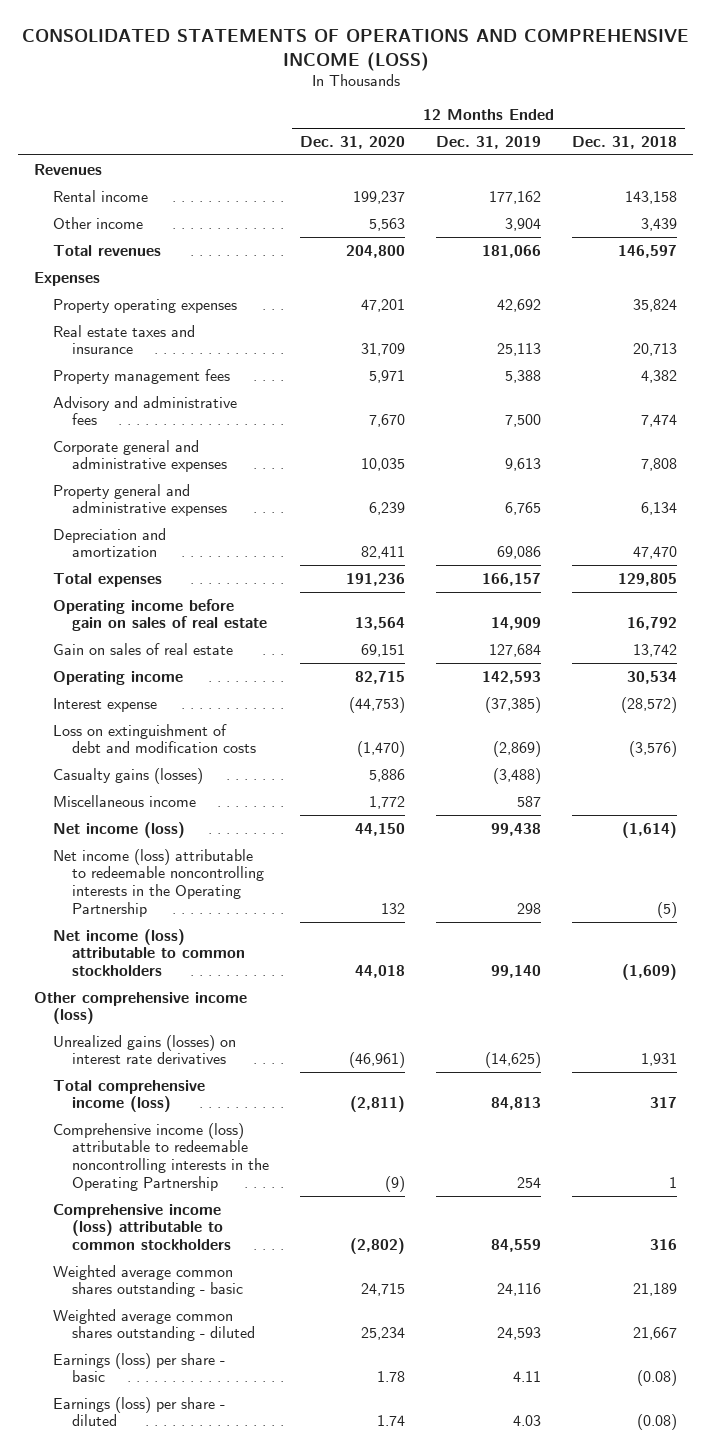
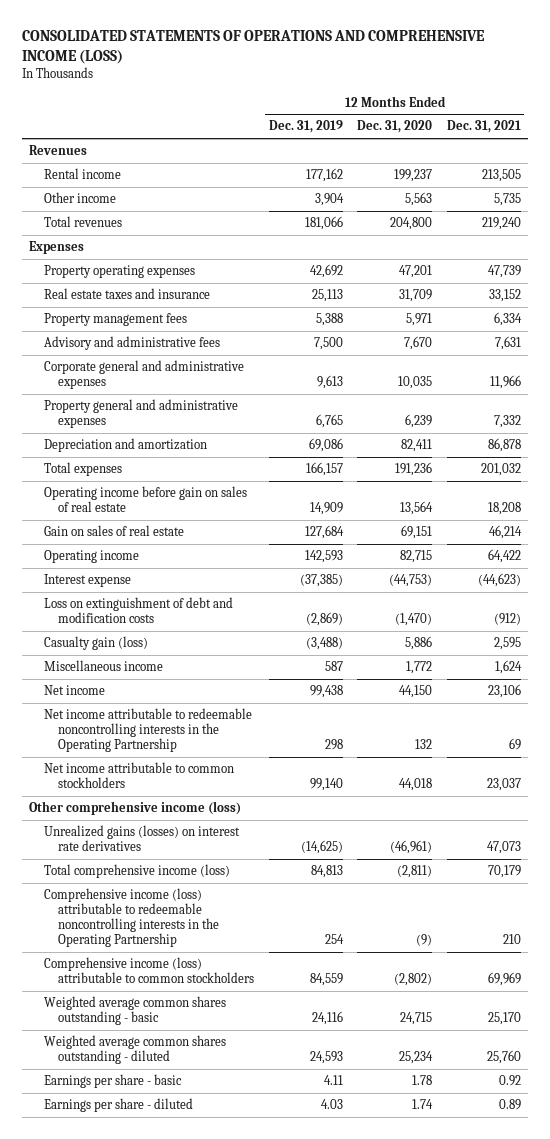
[572,135,678,149] Dec. 31, 2018 -> none
none -> [446,120,521,134] Dec. 31, 2021
[52,767,203,784] Casualty gains (losses) -> [43,636,148,651] Casualty gain (loss)
[52,821,185,838] Net income (loss) -> [43,685,105,696] Net income
[52,848,264,917] Net income (loss) attributable to redeemable noncontrolling interests in the Operating Partnership -> [43,708,252,753] Net income attributable to redeemable noncontrolling interests in the Operating Partnership
[52,928,245,977] Net income (loss) attributable to common stockholders -> [43,762,234,789] Net income attributable to common stockholders
[52,1352,225,1383] Earnings (loss) per share - basic -> [43,1074,182,1089] Earnings per share - basic
[52,1396,225,1427] Earnings (loss) per share - diluted -> [43,1098,193,1113] Earnings per share - diluted

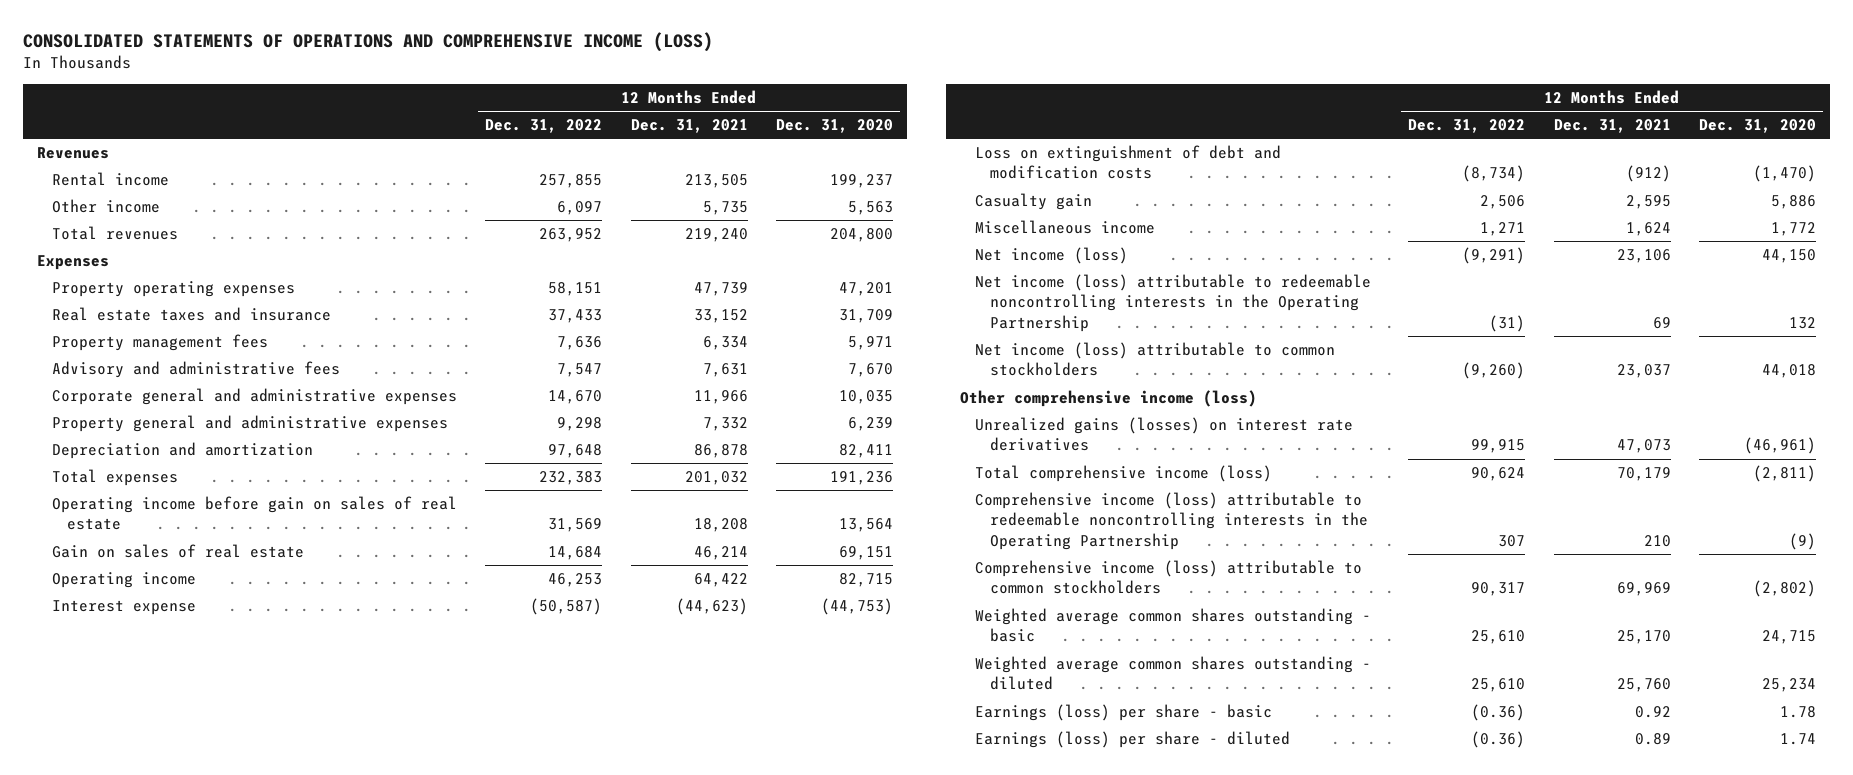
[268,120,343,134] Dec. 31, 2019 -> none
none -> [485,119,603,134] Dec. 31, 2022
[43,636,148,651] Casualty gain (loss) -> [975,193,1093,211] Casualty gain
[43,685,105,696] Net income -> [975,247,1129,265] Net income (loss)
[43,708,252,753] Net income attributable to redeemable noncontrolling interests in the Operating Partnership -> [975,274,1372,332] Net income (loss) attributable to redeemable noncontrolling interests in the Operating Partnership
[43,762,234,789] Net income attributable to common stockholders -> [975,342,1336,377] Net income (loss) attributable to common stockholders
[43,1074,182,1089] Earnings per share - basic -> [975,704,1273,722] Earnings (loss) per share - basic
[43,1098,193,1113] Earnings per share - diluted -> [975,731,1291,749] Earnings (loss) per share - diluted

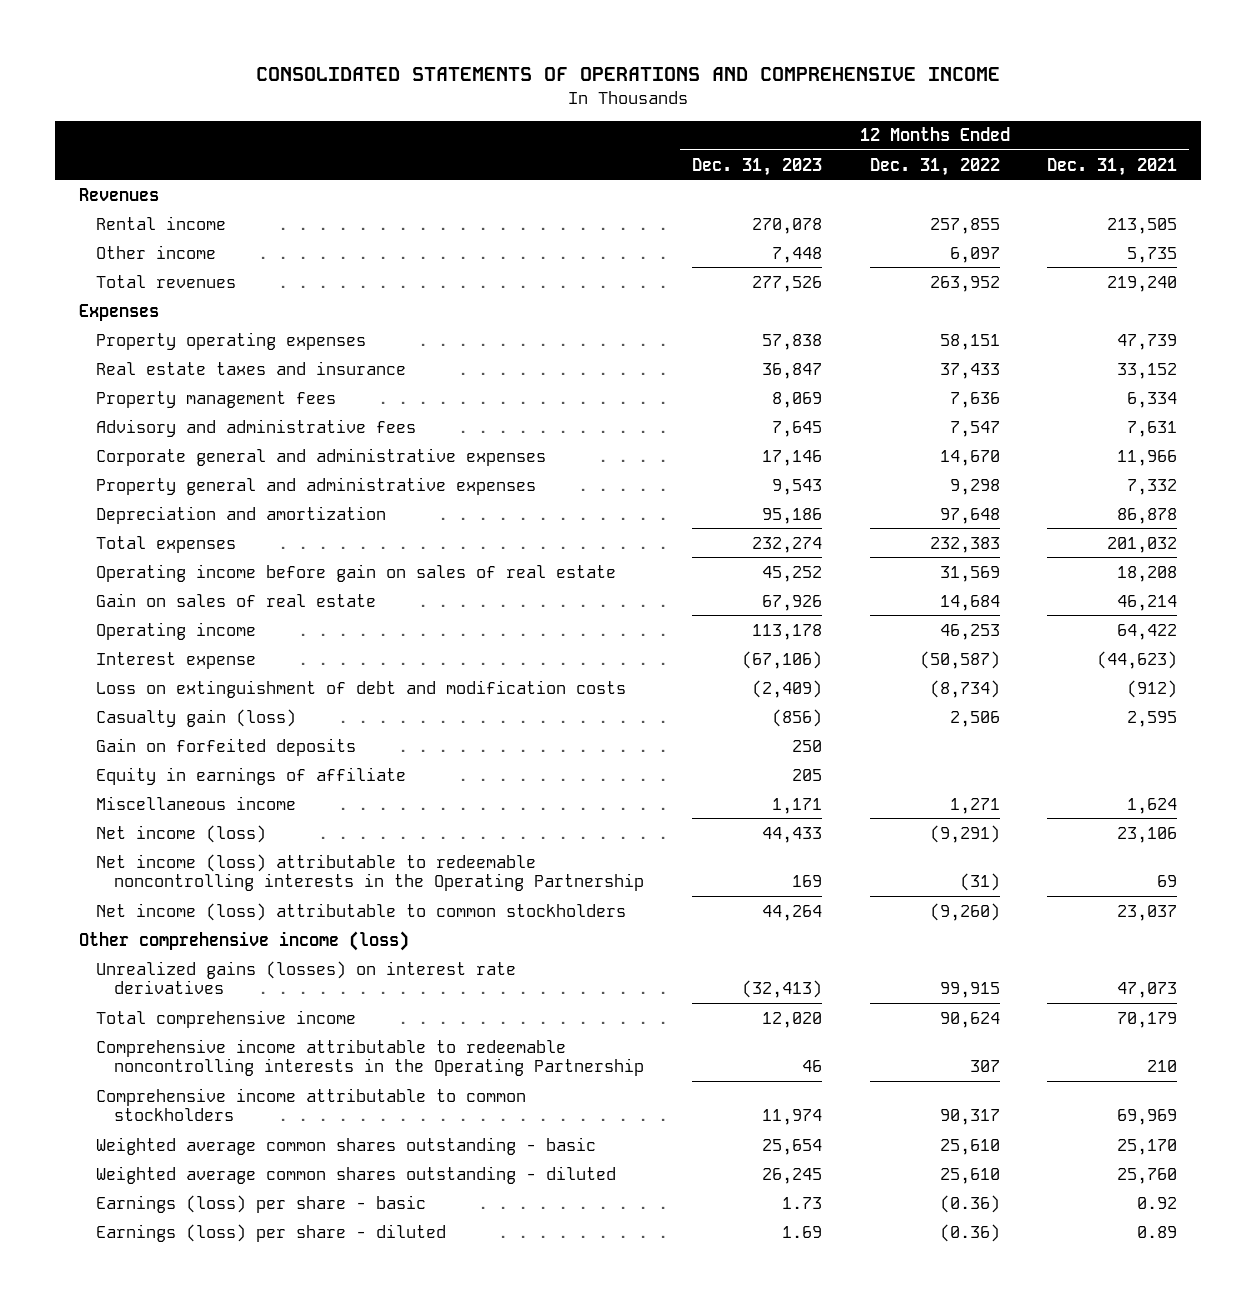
[22,32,713,53] CONSOLIDATED STATEMENTS OF OPERATIONS AND COMPREHENSIVE INCOME (LOSS) -> [256,66,1001,81] CONSOLIDATED STATEMENTS OF OPERATIONS AND COMPREHENSIVE INCOME
[775,119,893,134] Dec. 31, 2020 -> none
none -> [692,157,823,176] Dec. 31, 2023
[975,193,1093,211] Casualty gain -> [96,708,297,727] Casualty gain (loss)
none -> [96,737,357,756] Gain on forfeited deposits
none -> [96,766,407,785] Equity in earnings of affiliate
[975,465,1273,483] Total comprehensive income (loss) -> [96,1009,357,1028] Total comprehensive income
[975,492,1369,550] Comprehensive income (loss) attributable to redeemable noncontrolling interests in the Operating Partnership -> [96,1038,645,1077] Comprehensive income attributable to redeemable noncontrolling interests in the Operating Partnership
[975,560,1363,595] Comprehensive income (loss) attributable to common stockholders -> [96,1087,527,1122] Comprehensive income attributable to common stockholders

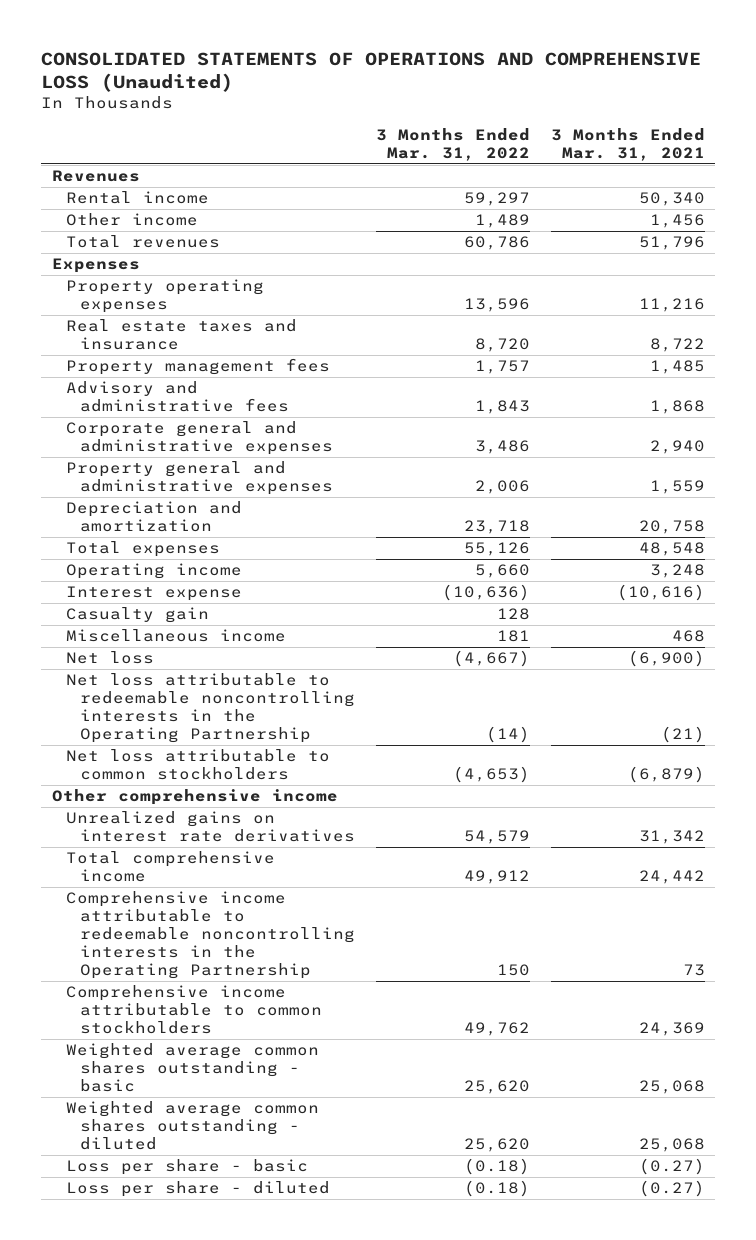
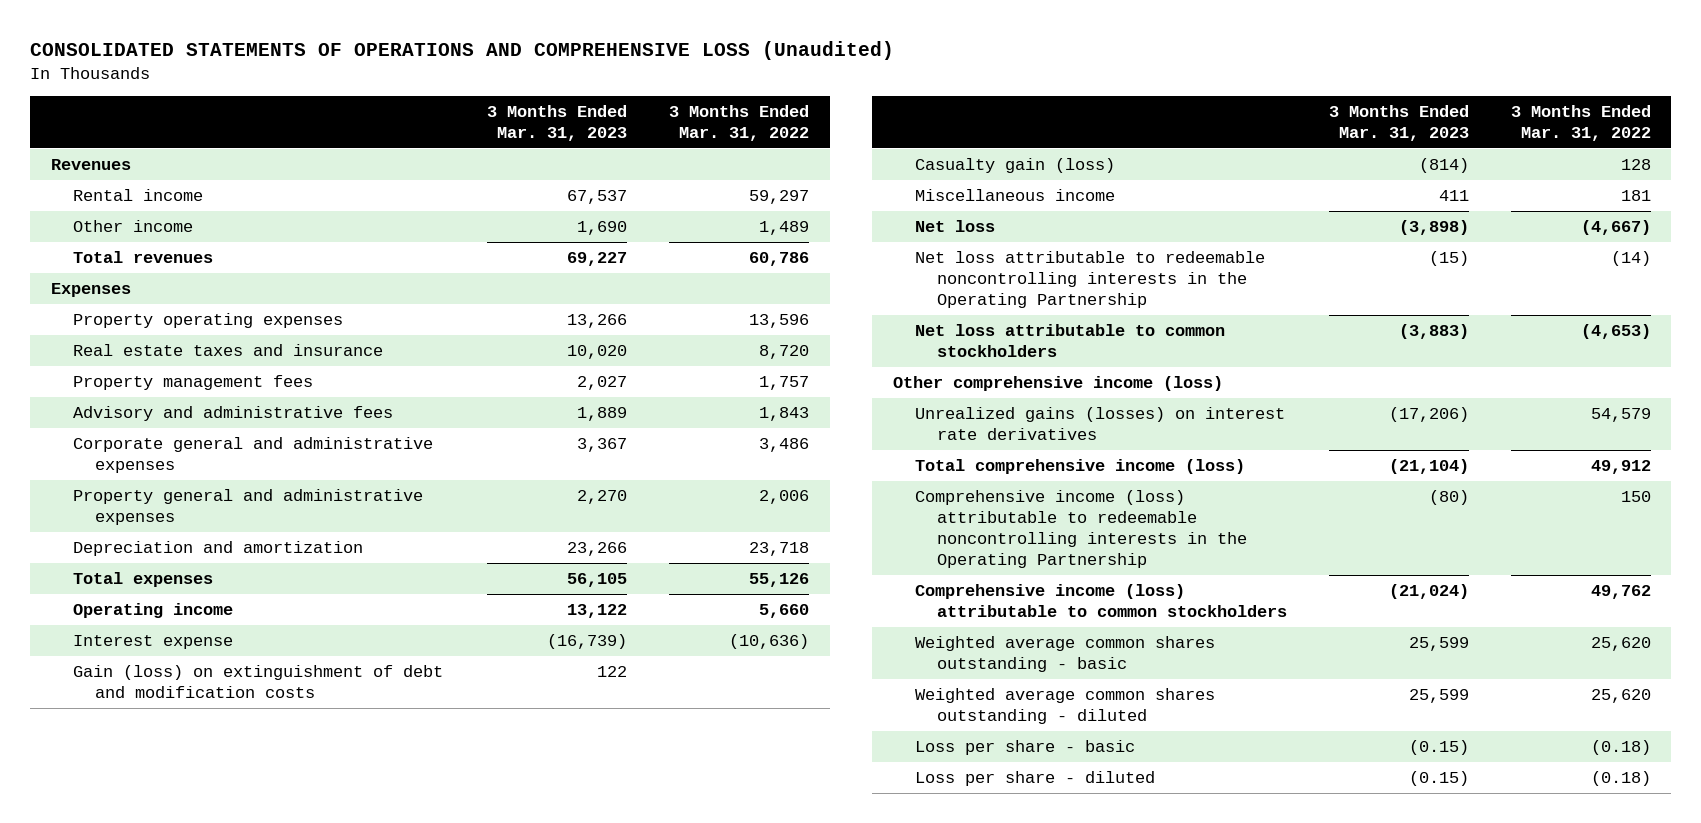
[550,127,705,161] 3 Months Ended Mar. 31, 2021 -> none
none -> [487,104,628,141] 3 Months Ended Mar. 31, 2023
none -> [73,664,444,698] Gain (loss) on extinguishment of debt and modification costs
[65,607,209,624] Casualty gain -> [914,157,1115,173] Casualty gain (loss)
[51,789,338,806] Other comprehensive income -> [892,375,1223,391] Other comprehensive income (loss)
[65,811,356,843] Unrealized gains on interest rate derivatives -> [914,406,1285,440] Unrealized gains (losses) on interest rate derivatives
[65,851,275,883] Total comprehensive income -> [914,458,1245,474] Total comprehensive income (loss)
[65,891,356,980] Comprehensive income attributable to redeemable noncontrolling interests in the Operating Partnership -> [914,489,1248,569] Comprehensive income (loss) attributable to redeemable noncontrolling interests in the Operating Partnership
[65,985,323,1035] Comprehensive income attributable to common stockholders -> [914,583,1288,617] Comprehensive income (loss) attributable to common stockholders

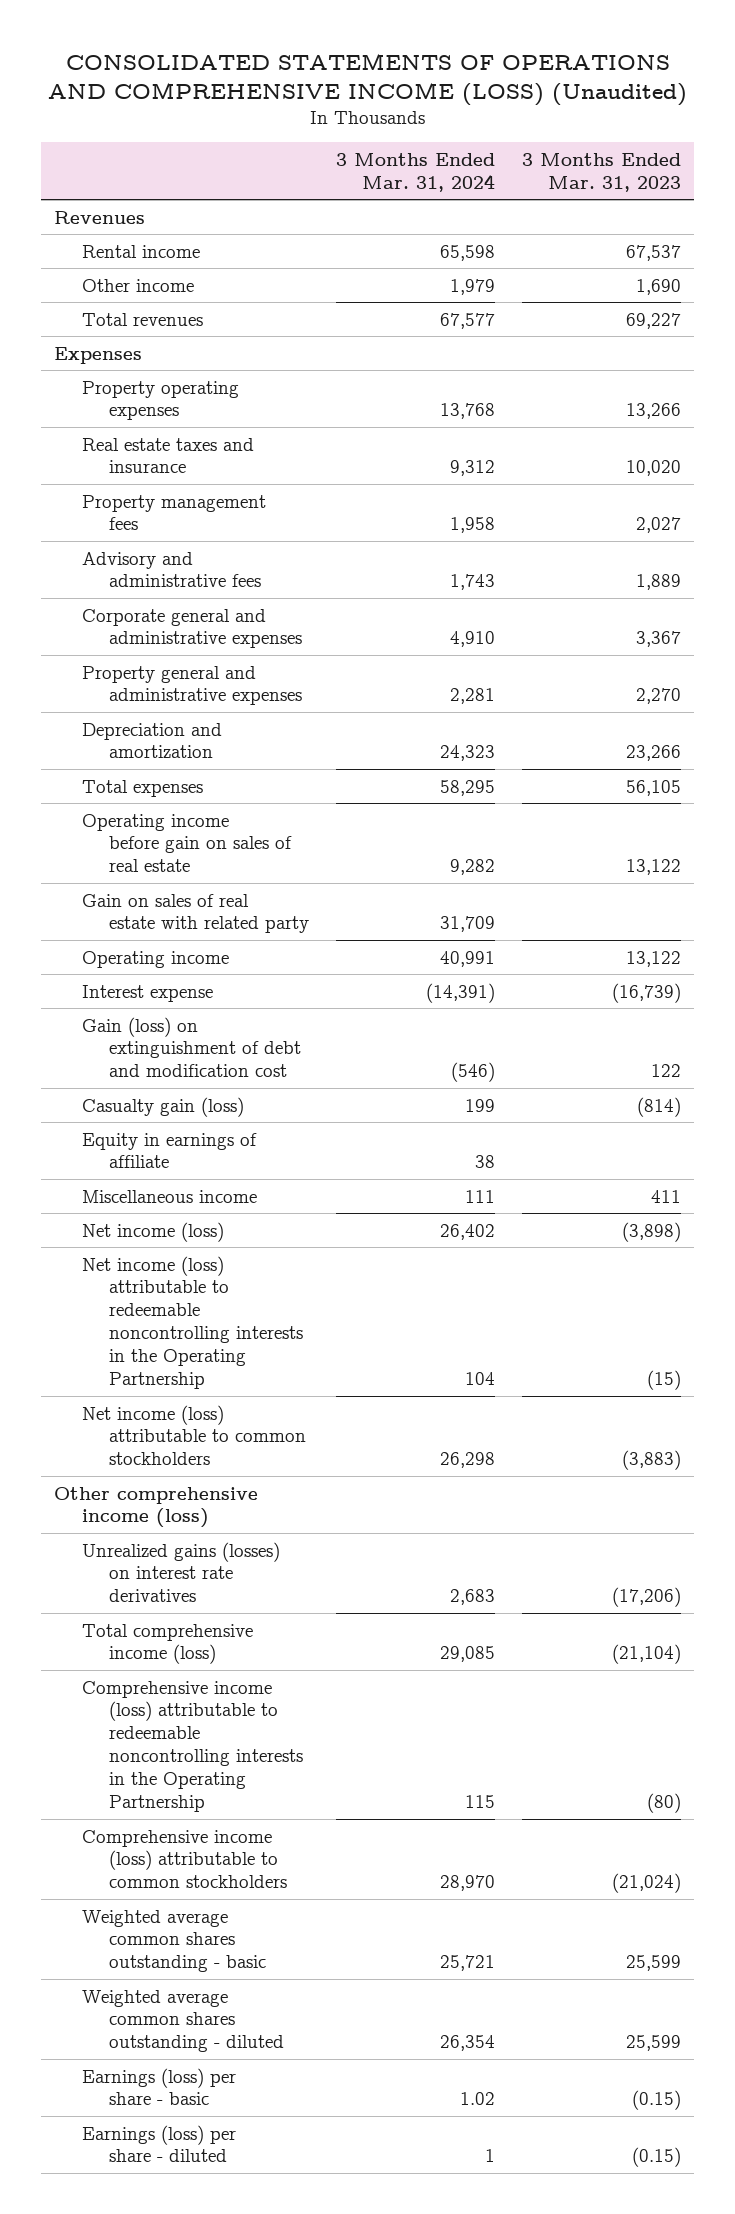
[29,41,894,61] CONSOLIDATED STATEMENTS OF OPERATIONS AND COMPREHENSIVE LOSS (Unaudited) -> [47,52,687,106] CONSOLIDATED STATEMENTS OF OPERATIONS AND COMPREHENSIVE INCOME (LOSS) (Unaudited)
[668,104,809,141] 3 Months Ended Mar. 31, 2022 -> none
none -> [336,152,496,192] 3 Months Ended Mar. 31, 2024
none -> [81,813,293,873] Operating income before gain on sales of real estate
none -> [81,893,310,934] Gain on sales of real estate with related party
[73,664,444,698] Gain (loss) on extinguishment of debt and modification costs -> [81,1016,302,1078] Gain (loss) on extinguishment of debt and modification cost
none -> [81,1132,257,1169] Equity in earnings of affiliate
[914,219,995,232] Net loss -> [81,1221,224,1242] Net income (loss)
[914,250,1265,308] Net loss attributable to redeemable noncontrolling interests in the Operating Partnership -> [81,1255,304,1389] Net income (loss) attributable to redeemable noncontrolling interests in the Operating Partnership
[914,323,1225,357] Net loss attributable to common stockholders -> [81,1404,307,1466] Net income (loss) attributable to common stockholders
[914,739,1135,755] Loss per share - basic -> [81,2067,236,2106] Earnings (loss) per share - basic
[914,770,1155,786] Loss per share - diluted -> [81,2124,236,2163] Earnings (loss) per share - diluted

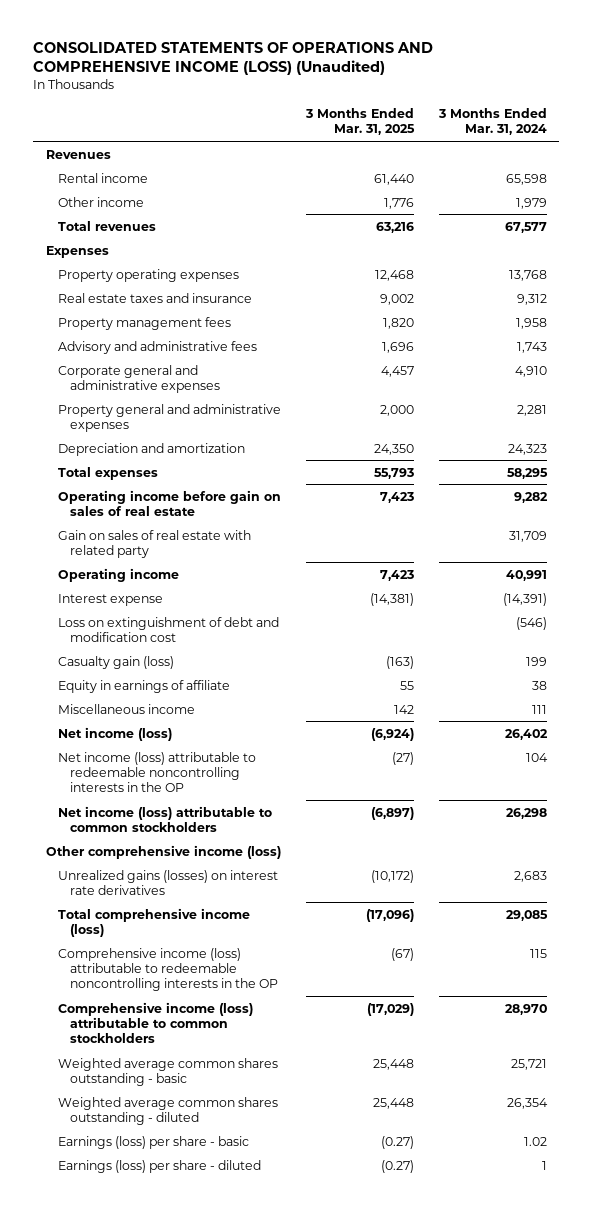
[521,152,681,192] 3 Months Ended Mar. 31, 2023 -> none
none -> [304,108,415,136] 3 Months Ended Mar. 31, 2025
[81,1016,302,1078] Gain (loss) on extinguishment of debt and modification cost -> [58,616,280,642] Loss on extinguishment of debt and modification cost
[81,1255,304,1389] Net income (loss) attributable to redeemable noncontrolling interests in the Operating Partnership -> [58,751,257,792] Net income (loss) attributable to redeemable noncontrolling interests in the OP
[81,1680,304,1812] Comprehensive income (loss) attributable to redeemable noncontrolling interests in the Operating Partnership -> [58,947,279,991] Comprehensive income (loss) attributable to redeemable noncontrolling interests in the OP

